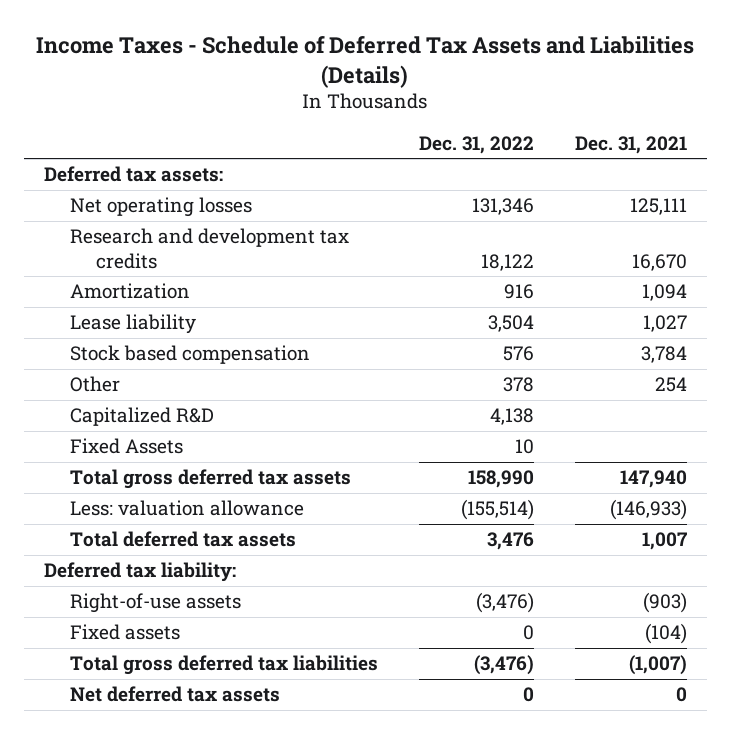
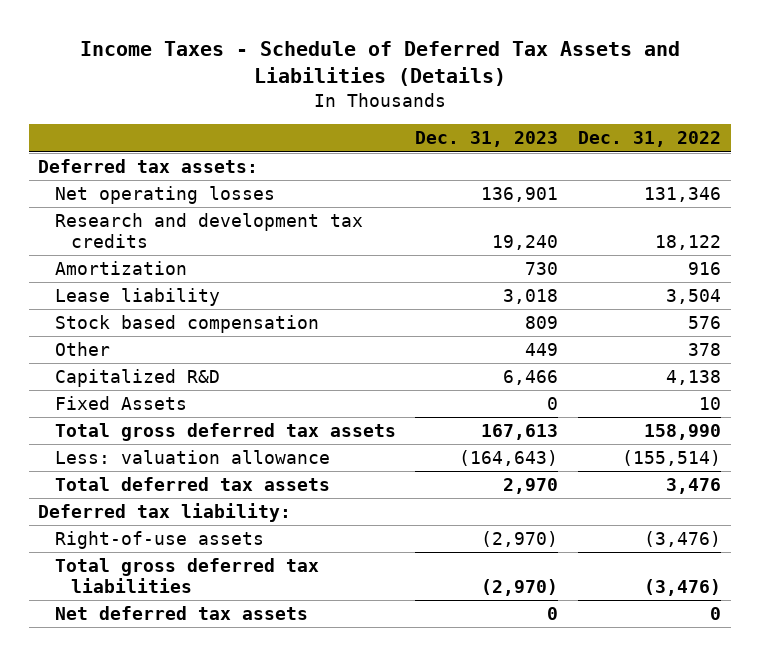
[574,135,687,154] Dec. 31, 2021 -> none
none -> [415,131,559,148] Dec. 31, 2023
[70,624,181,641] Fixed assets -> none

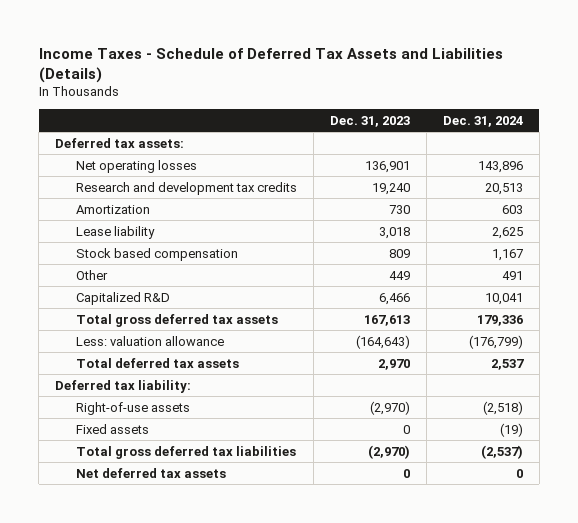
[577,131,721,148] Dec. 31, 2022 -> none
none -> [442,115,523,127] Dec. 31, 2024
[54,396,187,411] Fixed Assets -> none
none -> [75,423,149,434] Fixed assets

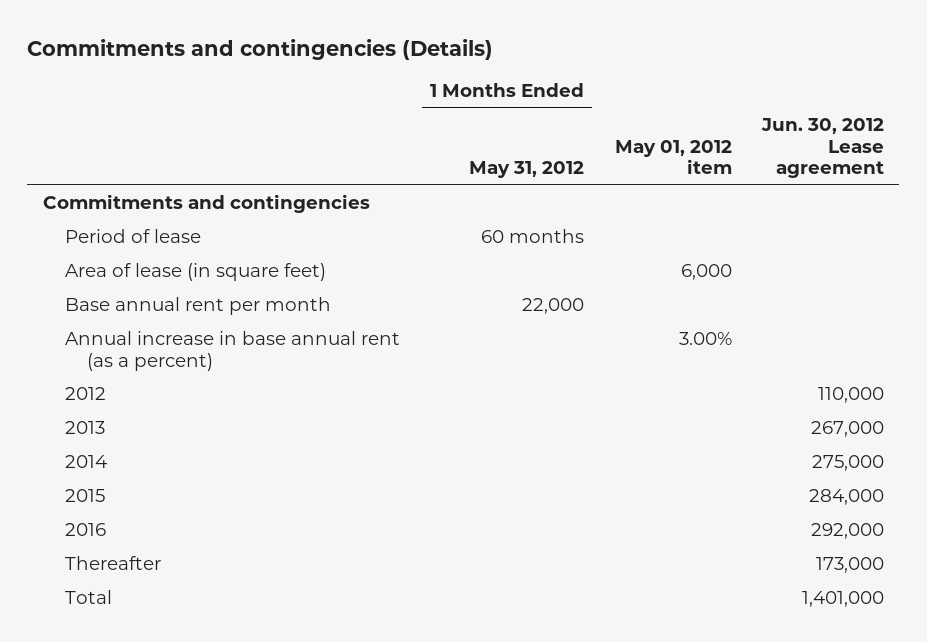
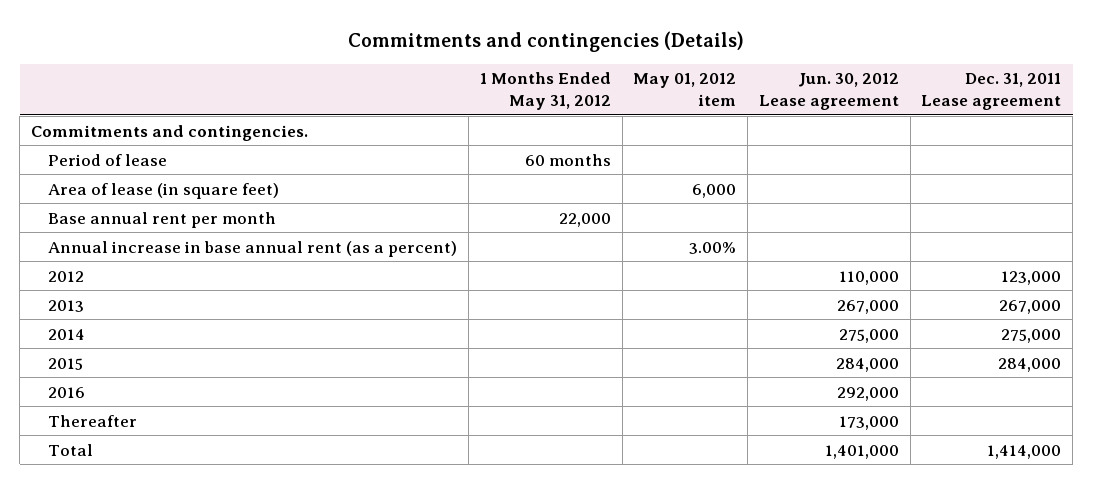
none -> [921,73,1062,111] Dec. 31, 2011 Lease agreement
[42,194,370,214] Commitments and contingencies -> [31,124,309,141] Commitments and contingencies.

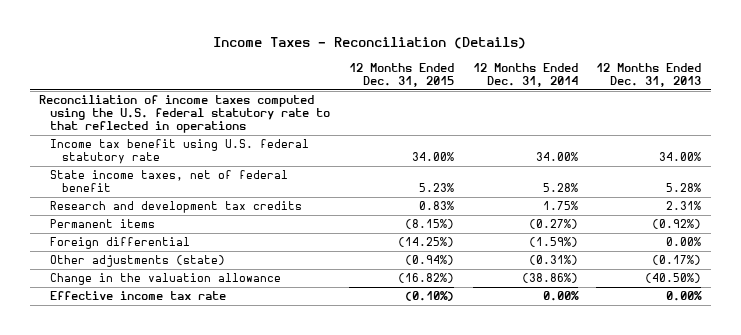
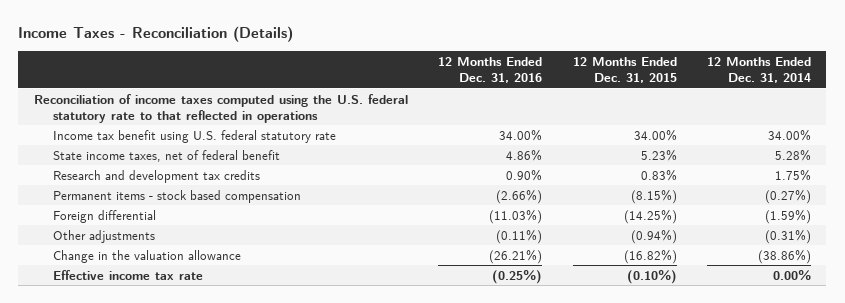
[596,62,702,87] 12 Months Ended Dec. 31, 2013 -> none
none -> [438,57,543,84] 12 Months Ended Dec. 31, 2016
[50,219,156,229] Permanent items -> [52,189,301,203] Permanent items - stock based compensation
[50,255,226,268] Other adjustments (state) -> [52,229,155,243] Other adjustments

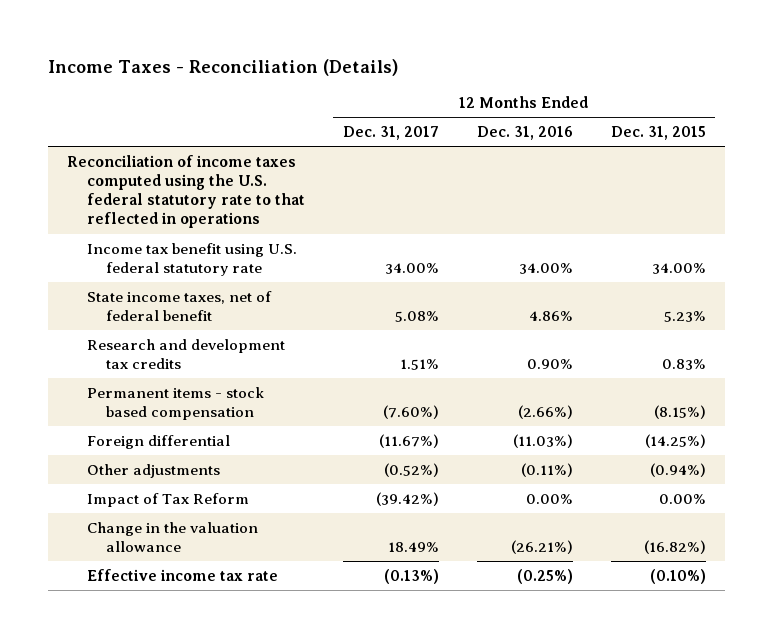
[707,57,812,84] 12 Months Ended Dec. 31, 2014 -> none
none -> [342,126,439,141] Dec. 31, 2017
none -> [86,492,249,507] Impact of Tax Reform

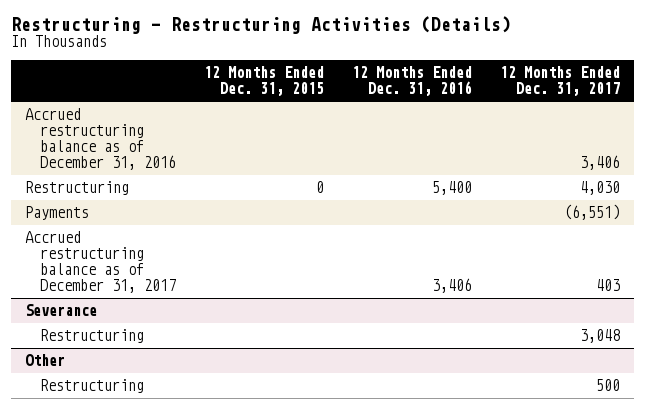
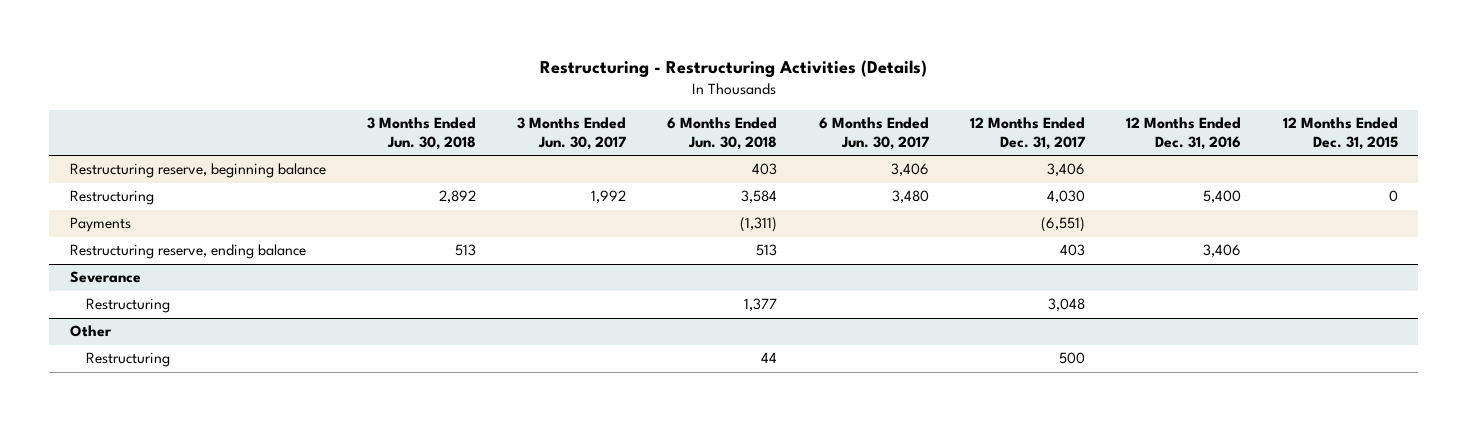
none -> [366,117,476,151] 3 Months Ended Jun. 30, 2018
none -> [517,117,628,151] 3 Months Ended Jun. 30, 2017
none -> [667,117,778,151] 6 Months Ended Jun. 30, 2018
none -> [818,117,930,151] 6 Months Ended Jun. 30, 2017
[25,108,176,171] Accrued restructuring balance as of December 31, 2016 -> [69,163,326,179] Restructuring reserve, beginning balance
[25,231,176,294] Accrued restructuring balance as of December 31, 2017 -> [69,244,306,260] Restructuring reserve, ending balance

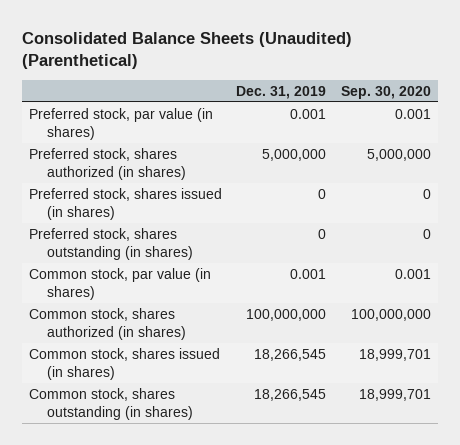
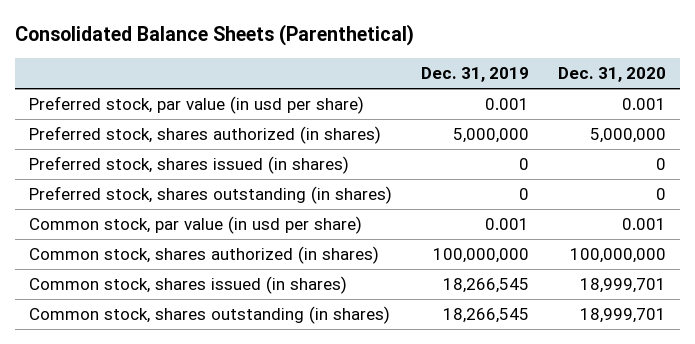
[21,31,352,69] Consolidated Balance Sheets (Unaudited) (Parenthetical) -> [15,24,415,47] Consolidated Balance Sheets (Parenthetical)
[340,85,431,99] Sep. 30, 2020 -> none
none -> [557,67,666,83] Dec. 31, 2020
[28,107,213,140] Preferred stock, par value (in shares) -> [29,96,365,115] Preferred stock, par value (in usd per share)
[28,267,211,300] Common stock, par value (in shares) -> [29,216,363,235] Common stock, par value (in usd per share)

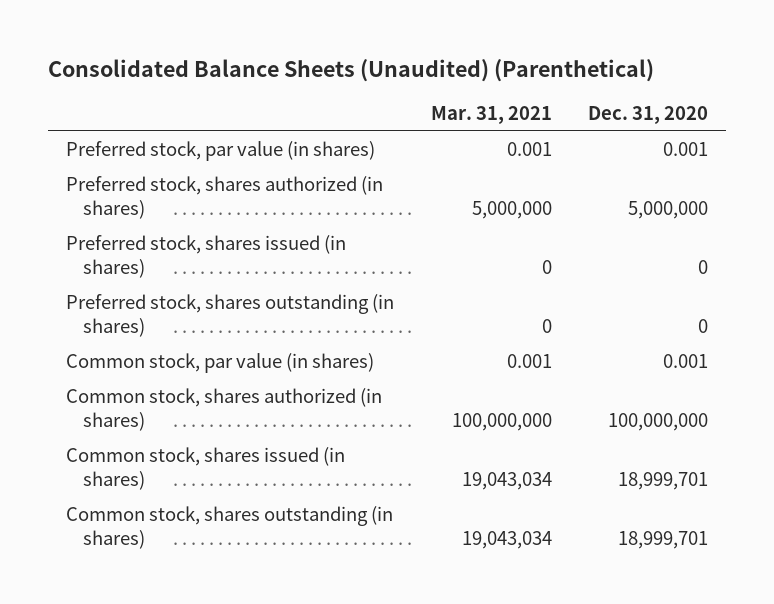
[15,24,415,47] Consolidated Balance Sheets (Parenthetical) -> [47,58,654,82] Consolidated Balance Sheets (Unaudited) (Parenthetical)
[421,67,530,83] Dec. 31, 2019 -> none
none -> [430,105,552,124] Mar. 31, 2021
[29,96,365,115] Preferred stock, par value (in usd per share) -> [66,141,376,162] Preferred stock, par value (in shares)
[29,216,363,235] Common stock, par value (in usd per share) -> [66,353,375,374] Common stock, par value (in shares)

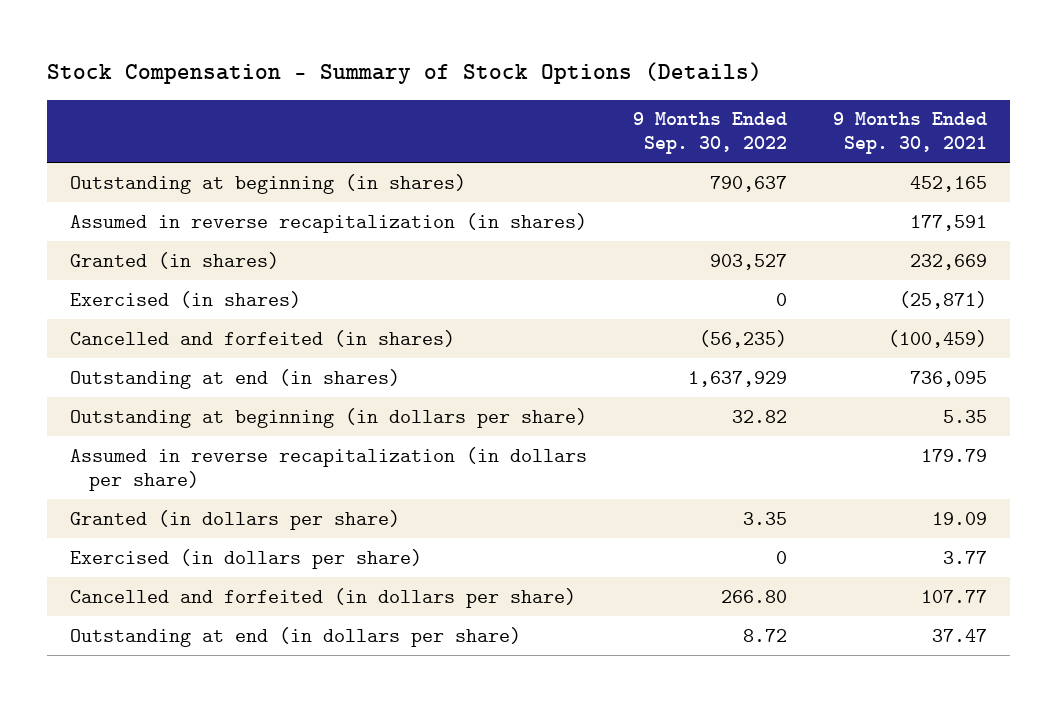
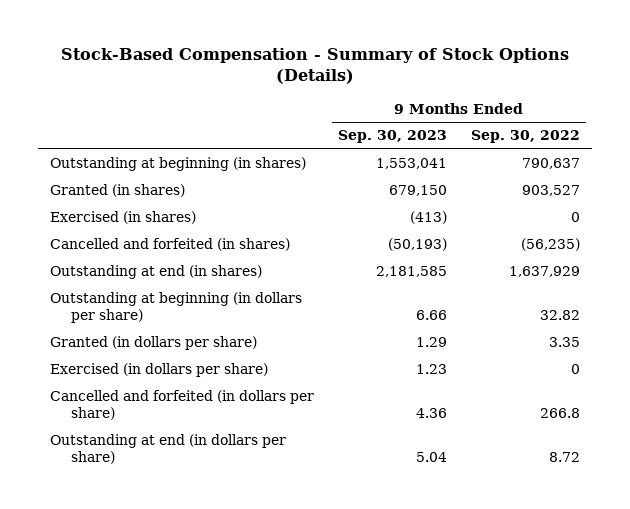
[46,61,762,84] Stock Compensation - Summary of Stock Options (Details) -> [60,47,569,85] Stock-Based Compensation - Summary of Stock Options (Details)
[832,112,987,155] 9 Months Ended Sep. 30, 2021 -> none
none -> [337,130,447,144] Sep. 30, 2023
[69,212,587,233] Assumed in reverse recapitalization (in shares) -> none
[69,446,587,491] Assumed in reverse recapitalization (in dollars per share) -> none
[720,589,787,603] 266.80 -> [539,408,580,419] 266.8

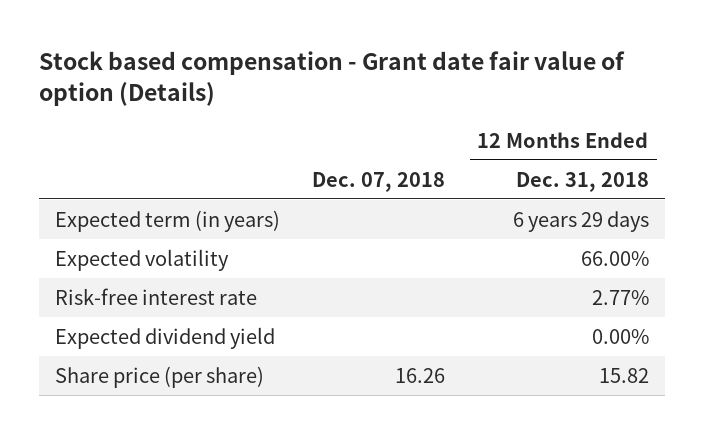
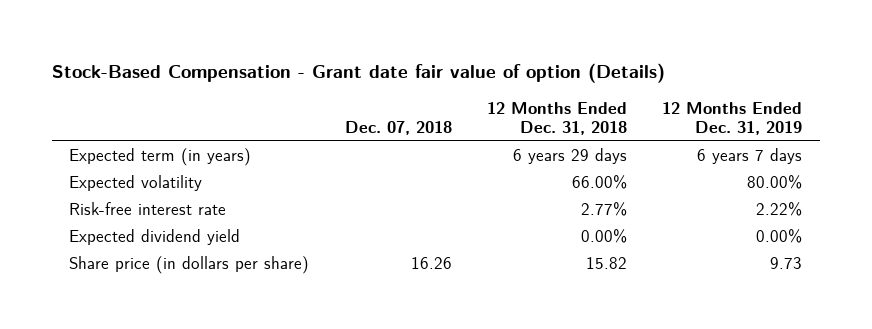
[38,50,625,106] Stock based compensation - Grant date fair value of option (Details) -> [51,62,665,83] Stock-Based Compensation - Grant date fair value of option (Details)
none -> [662,101,803,136] 12 Months Ended Dec. 31, 2019
[54,365,264,388] Share price (per share) -> [69,256,310,275] Share price (in dollars per share)

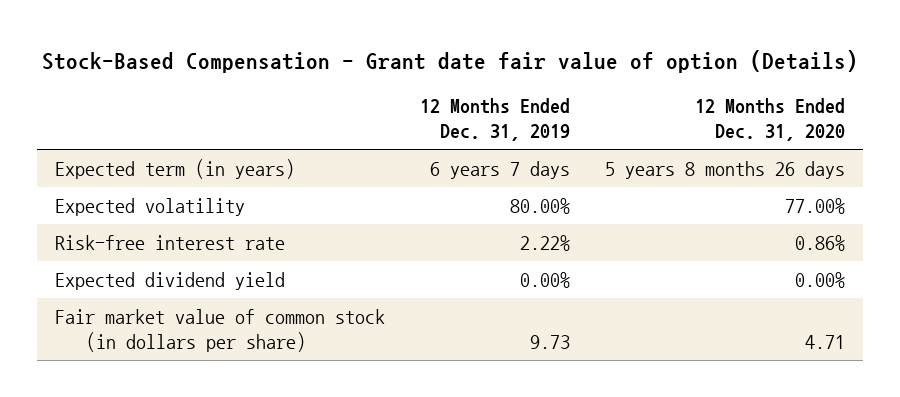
[344,121,452,136] Dec. 07, 2018 -> none
[487,101,628,136] 12 Months Ended Dec. 31, 2018 -> none
none -> [695,98,846,142] 12 Months Ended Dec. 31, 2020
[69,256,310,275] Share price (in dollars per share) -> [54,308,385,352] Fair market value of common stock (in dollars per share)

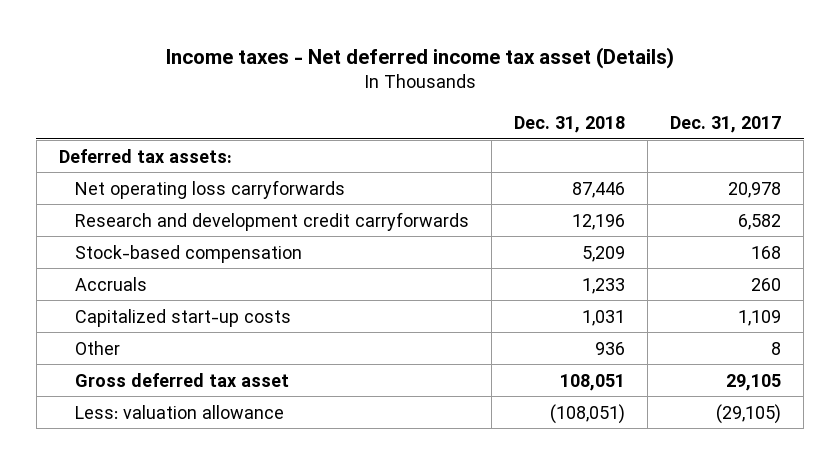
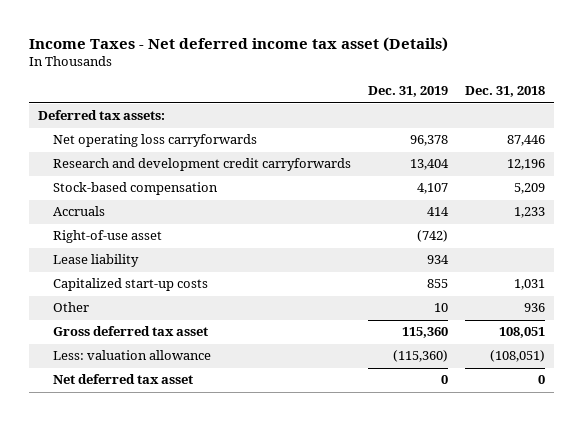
[165,46,674,69] Income taxes - Net deferred income tax asset (Details) -> [29,36,449,52] Income Taxes - Net deferred income tax asset (Details)
[670,115,782,133] Dec. 31, 2017 -> none
none -> [367,86,448,98] Dec. 31, 2019
none -> [52,230,162,244] Right-of-use asset
none -> [52,254,139,268] Lease liability
none -> [52,374,193,385] Net deferred tax asset

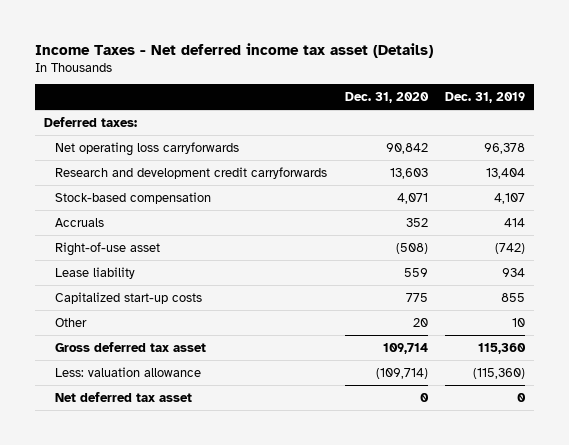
[465,86,546,98] Dec. 31, 2018 -> none
none -> [344,92,429,104] Dec. 31, 2020
[37,110,165,121] Deferred tax assets: -> [44,116,138,127] Deferred taxes:

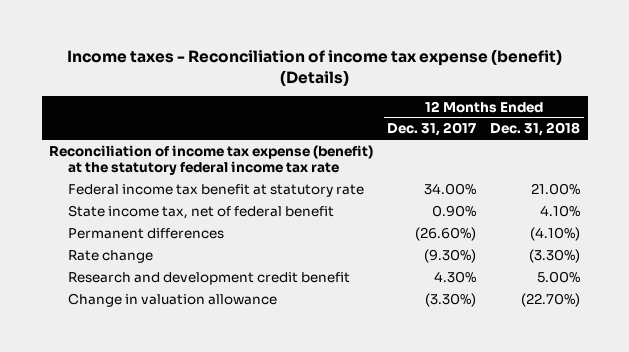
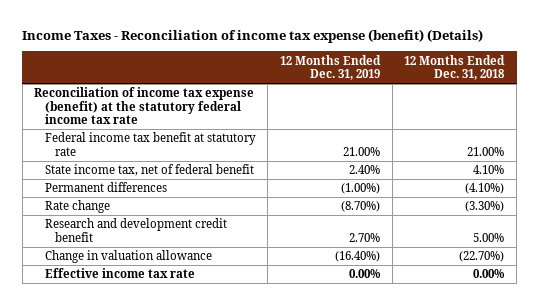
[66,49,562,86] Income taxes - Reconciliation of income tax expense (benefit) (Details) -> [22,28,484,43] Income Taxes - Reconciliation of income tax expense (benefit) (Details)
[387,122,477,137] Dec. 31, 2017 -> none
none -> [279,54,381,81] 12 Months Ended Dec. 31, 2019
none -> [44,268,195,279] Effective income tax rate

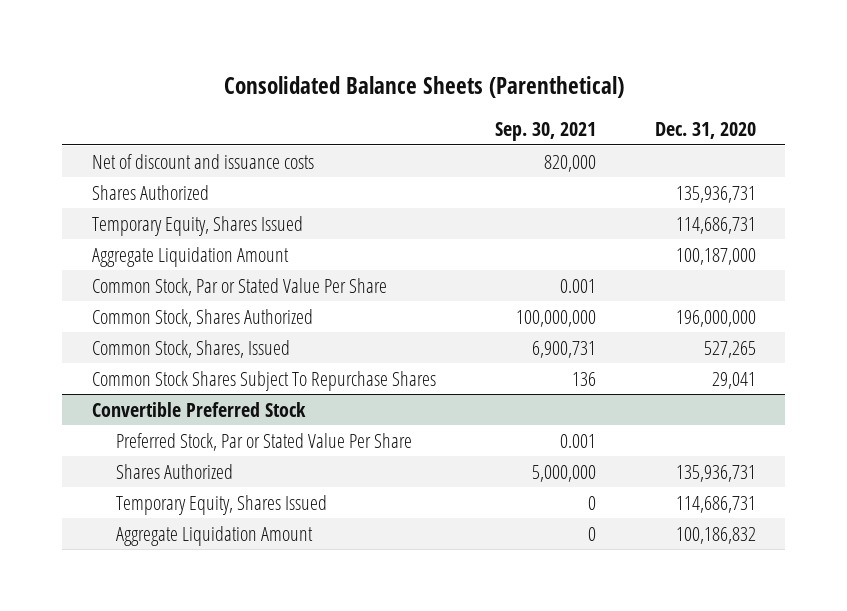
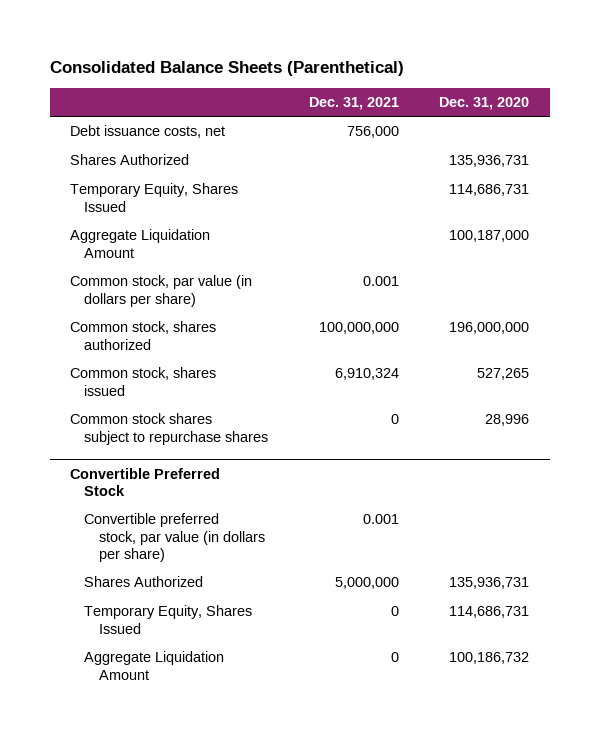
[494,122,596,142] Sep. 30, 2021 -> none
none -> [308,97,399,111] Dec. 31, 2021
[91,153,314,169] Net of discount and issuance costs -> [70,125,226,139] Debt issuance costs, net
[91,277,387,296] Common Stock, Par or Stated Value Per Share -> [70,275,253,307] Common stock, par value (in dollars per share)
[91,308,313,327] Common Stock, Shares Authorized -> [70,321,217,350] Common stock, shares authorized
[91,339,290,358] Common Stock, Shares, Issued -> [70,367,217,396] Common stock, shares issued
[91,370,436,391] Common Stock Shares Subject To Repurchase Shares -> [70,413,269,445] Common stock shares subject to repurchase shares
[711,371,756,389] 29,041 -> [485,414,530,427] 28,996
[115,432,412,451] Preferred Stock, Par or Stated Value Per Share -> [84,513,265,562] Convertible preferred stock, par value (in dollars per share)
[675,526,756,544] 100,186,832 -> [449,652,530,665] 100,186,732

